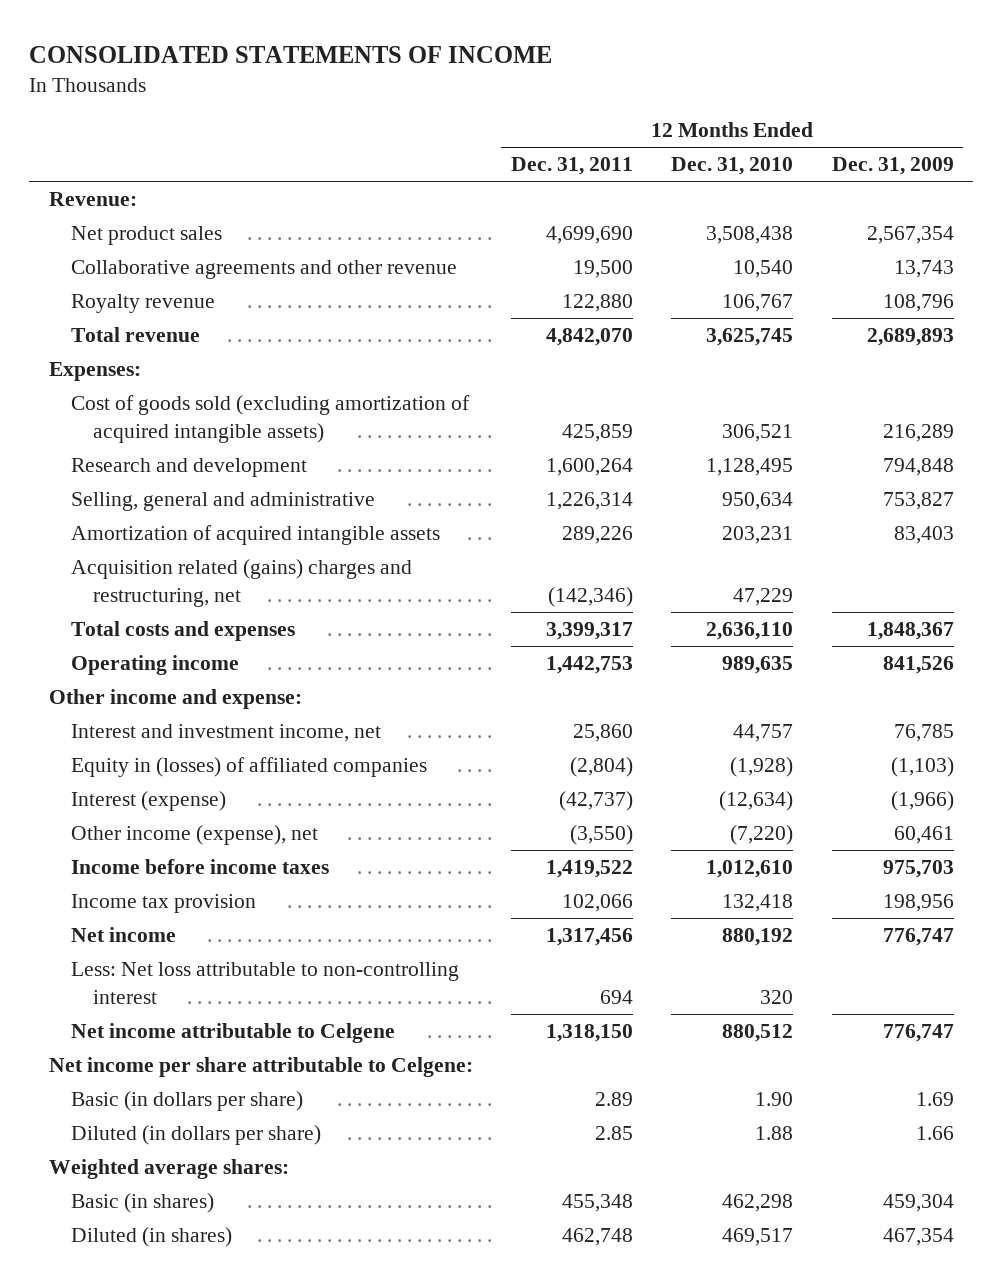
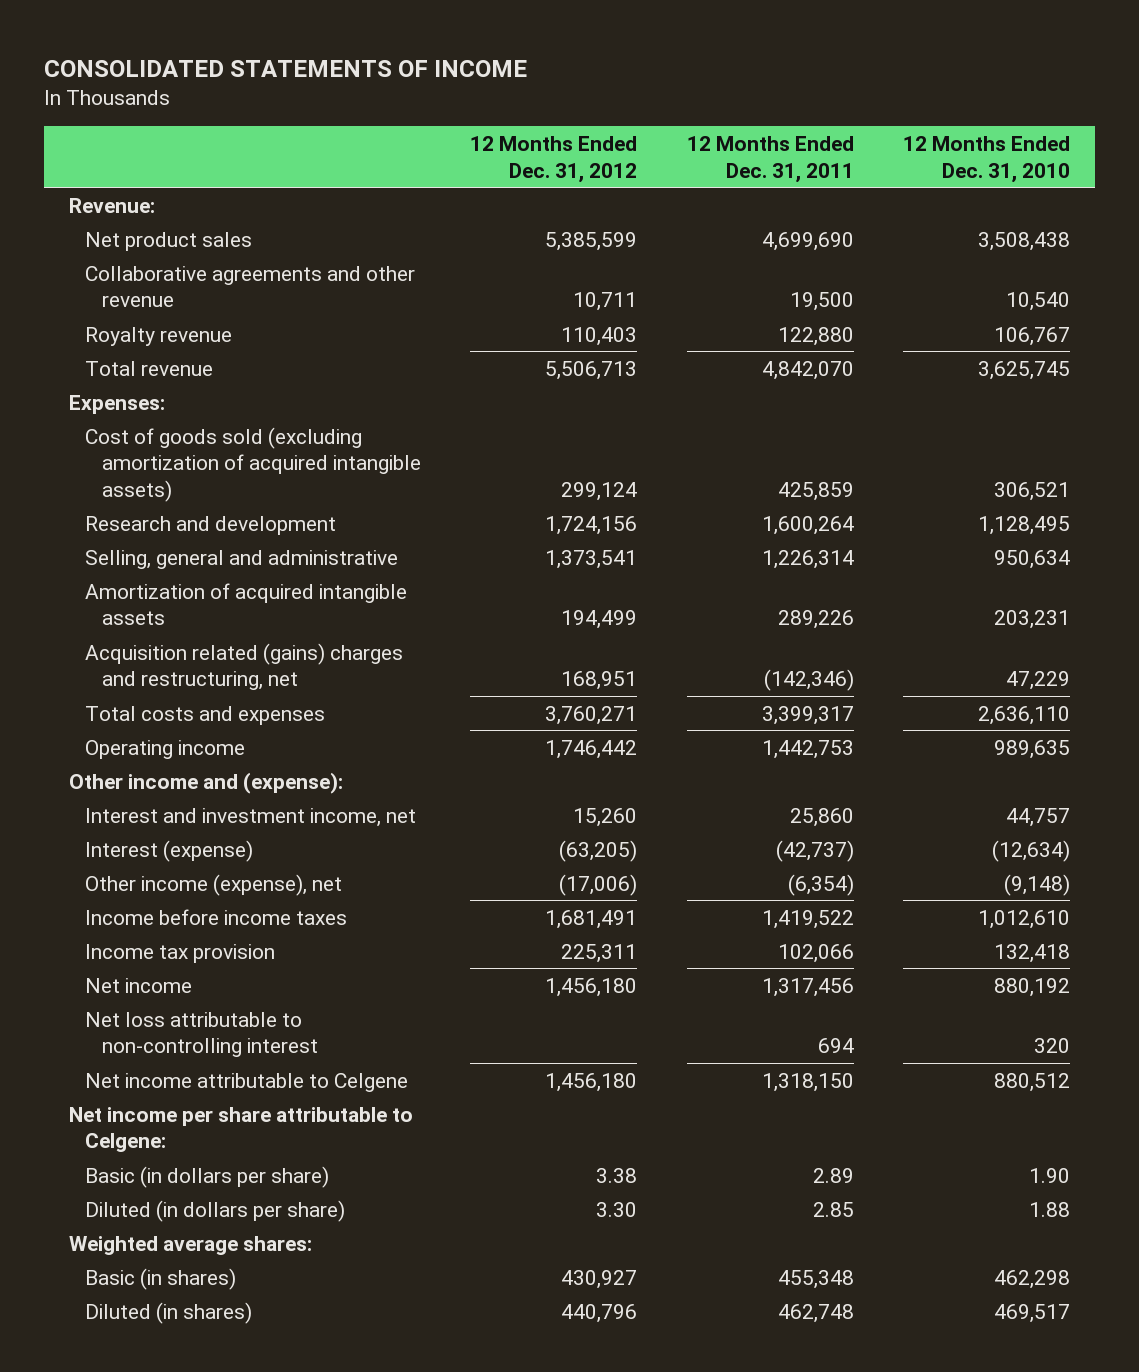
[831,157,954,176] Dec. 31, 2009 -> none
none -> [470,136,638,183] 12 Months Ended Dec. 31, 2012
[48,689,302,710] Other income and expense: -> [69,771,344,794] Other income and (expense):
[70,757,427,778] Equity in (losses) of affiliated companies -> none
[569,825,633,846] (3,550) -> [787,873,854,896] (6,354)
[730,825,794,846] (7,220) -> [1004,873,1071,896] (9,148)
[70,962,459,1004] Less: Net loss attributable to non-controlling interest -> [85,1011,318,1058] Net loss attributable to non-controlling interest

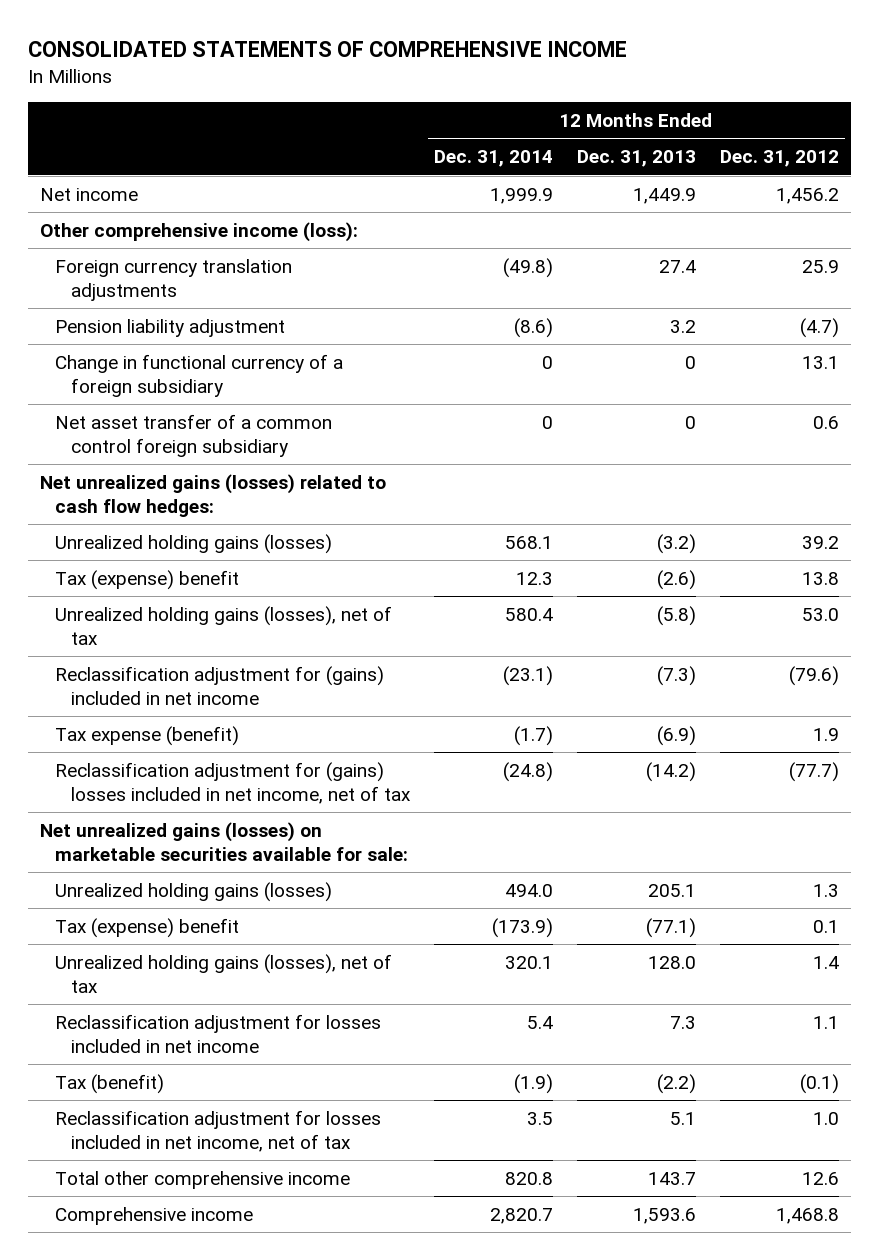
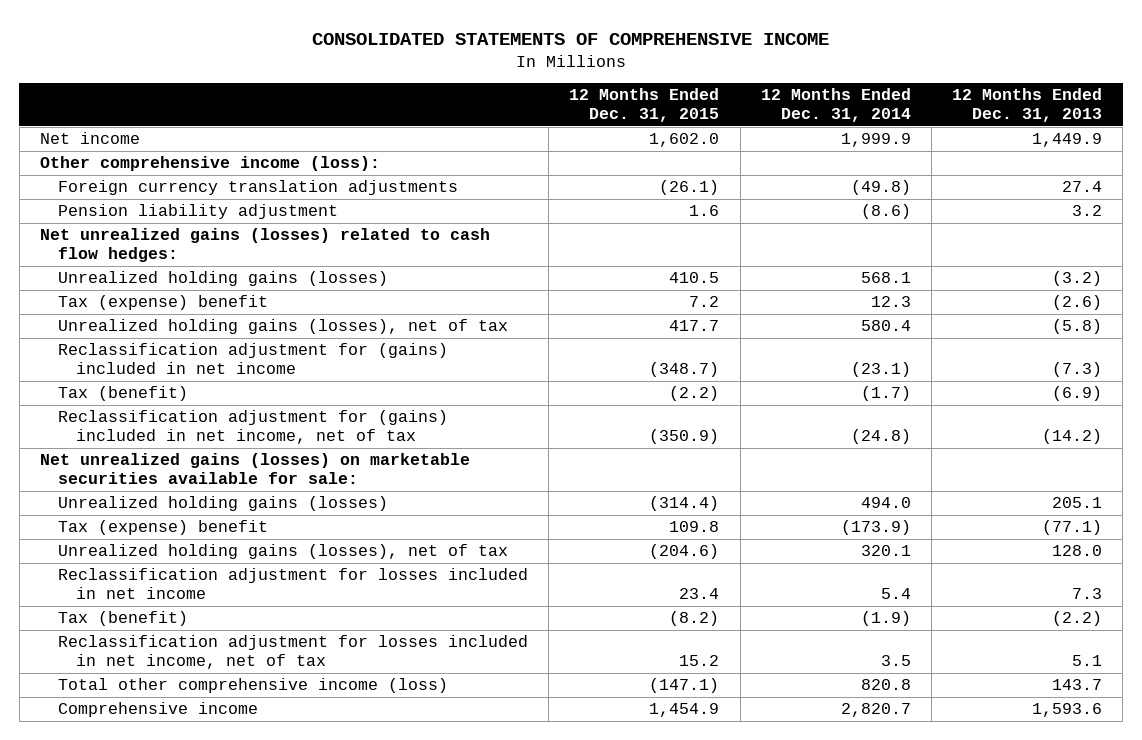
[719,150,839,168] Dec. 31, 2012 -> none
none -> [569,88,720,123] 12 Months Ended Dec. 31, 2015
[55,353,344,397] Change in functional currency of a foreign subsidiary -> none
[55,413,333,457] Net asset transfer of a common control foreign subsidiary -> none
[55,725,240,746] Tax expense (benefit) -> [58,386,189,402] Tax (benefit)
[55,761,411,804] Reclassification adjustment for (gains) losses included in net income, net of tax -> [58,410,449,445] Reclassification adjustment for (gains) included in net income, net of tax
[55,1170,351,1189] Total other comprehensive income -> [58,678,449,694] Total other comprehensive income (loss)

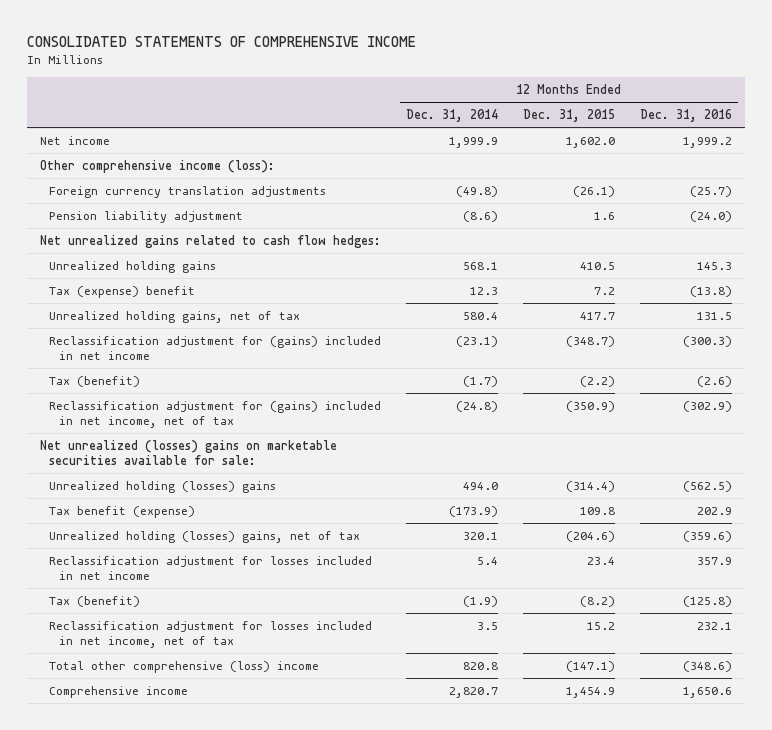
[952,88,1103,123] 12 Months Ended Dec. 31, 2013 -> none
none -> [640,109,733,123] Dec. 31, 2016
[39,228,490,263] Net unrealized gains (losses) related to cash flow hedges: -> [39,234,381,248] Net unrealized gains related to cash flow hedges:
[58,271,389,287] Unrealized holding gains (losses) -> [49,260,217,273] Unrealized holding gains
[58,319,509,335] Unrealized holding gains (losses), net of tax -> [49,310,301,323] Unrealized holding gains, net of tax
[39,453,470,485] Net unrealized gains (losses) on marketable securities available for sale: -> [39,439,337,466] Net unrealized (losses) gains on marketable securities available for sale:
[58,496,389,512] Unrealized holding gains (losses) -> [49,480,277,493] Unrealized holding (losses) gains
[58,520,269,536] Tax (expense) benefit -> [49,505,196,518] Tax benefit (expense)
[58,544,509,560] Unrealized holding gains (losses), net of tax -> [49,530,361,543] Unrealized holding (losses) gains, net of tax
[58,678,449,694] Total other comprehensive income (loss) -> [49,660,320,673] Total other comprehensive (loss) income

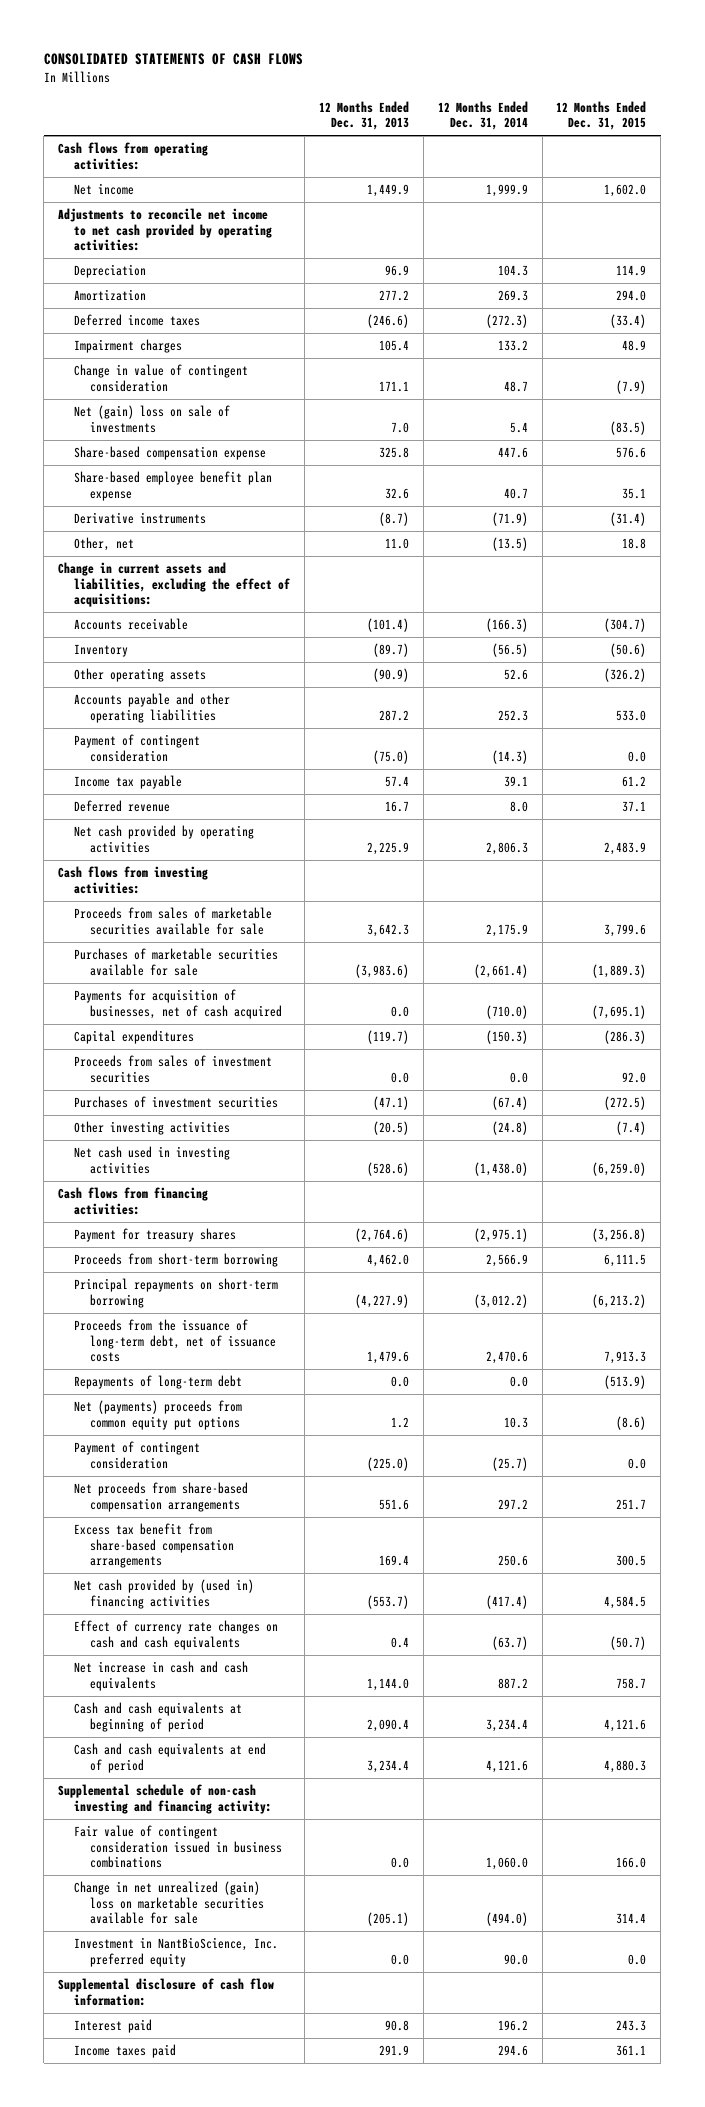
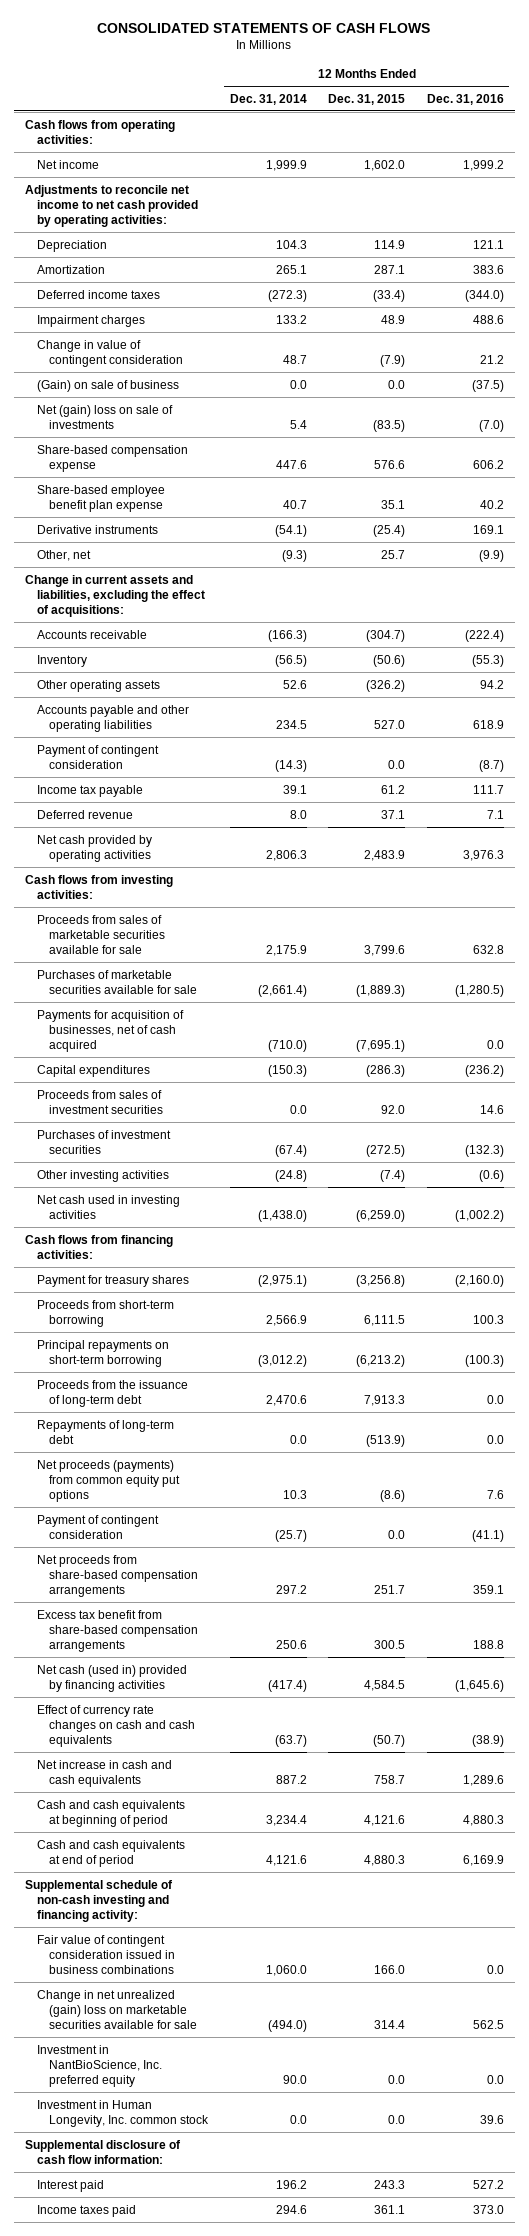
[318,100,409,131] 12 Months Ended Dec. 31, 2013 -> none
none -> [426,93,504,105] Dec. 31, 2016
[497,290,528,302] 269.3 -> [275,264,307,274] 265.1
[616,290,647,302] 294.0 -> [374,264,406,274] 287.1
none -> [37,379,180,392] (Gain) on sale of business
[491,512,528,527] (71.9) -> [274,524,307,537] (54.1)
[610,512,647,527] (31.4) -> [373,524,406,537] (25.4)
[491,537,528,552] (13.5) -> [281,549,307,562] (9.3)
[622,538,647,550] 18.8 -> [381,549,406,559] 25.7
[497,709,528,721] 252.3 -> [275,719,307,729] 234.5
[616,709,647,721] 533.0 -> [374,719,406,729] 527.0
[74,1319,277,1363] Proceeds from the issuance of long-term debt, net of issuance costs -> [37,1379,189,1407] Proceeds from the issuance of long-term debt
[74,1400,243,1430] Net (payments) proceeds from common equity put options -> [37,1459,181,1503] Net proceeds (payments) from common equity put options
[74,1579,255,1609] Net cash provided by (used in) financing activities -> [37,1664,188,1692] Net cash (used in) provided by financing activities
none -> [37,2099,210,2127] Investment in Human Longevity, Inc. common stock

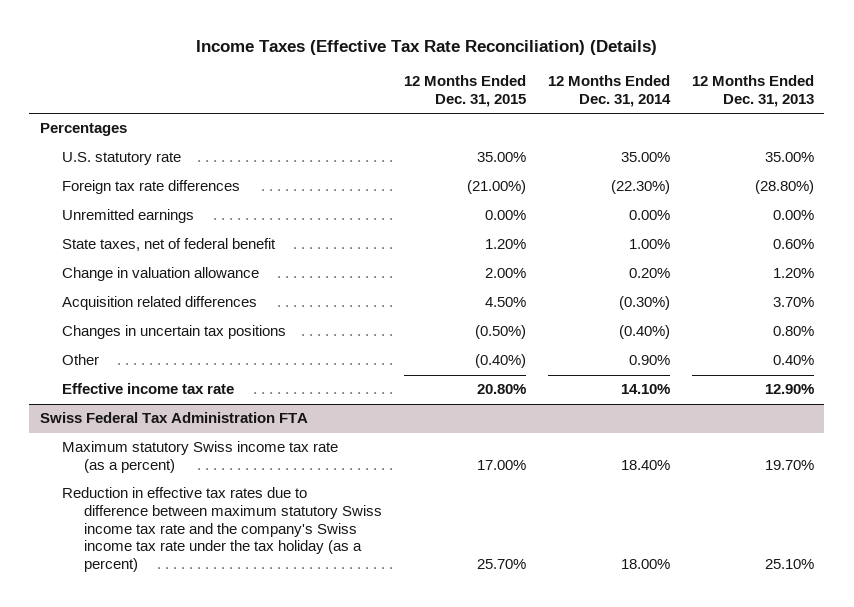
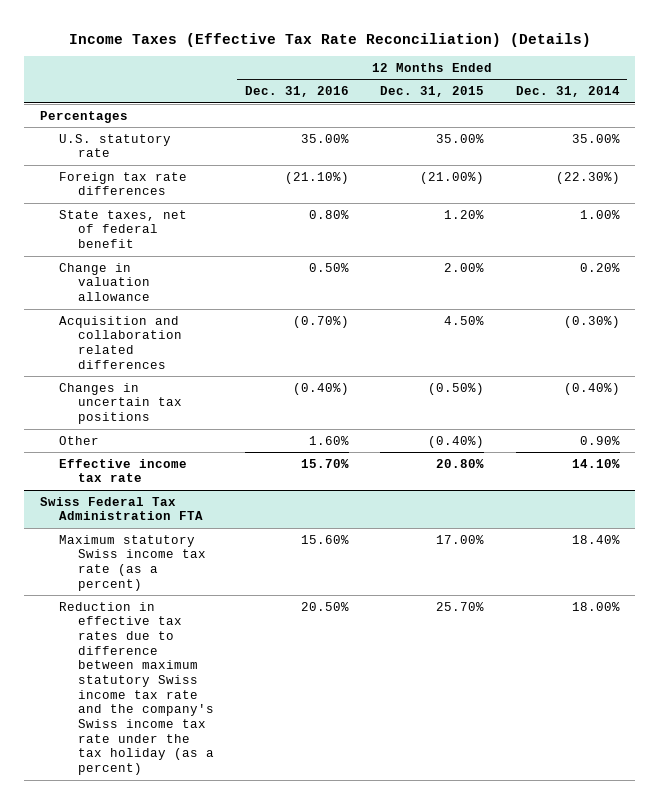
[691,75,814,108] 12 Months Ended Dec. 31, 2013 -> none
none -> [245,86,350,98] Dec. 31, 2016
[62,209,195,224] Unremitted earnings -> none
[62,296,258,311] Acquisition related differences -> [58,315,182,369] Acquisition and collaboration related differences

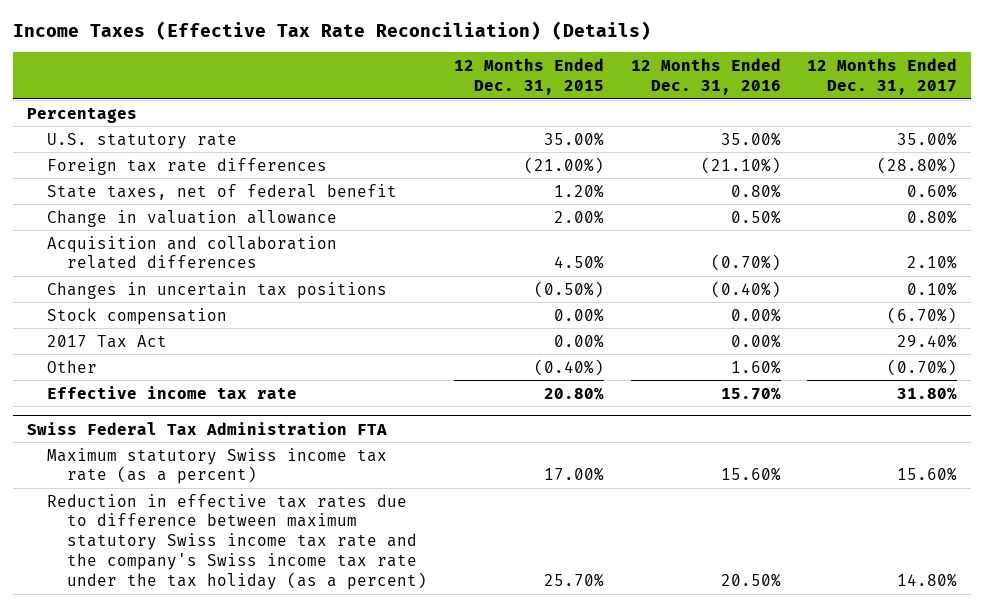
[515,86,620,98] Dec. 31, 2014 -> none
none -> [807,58,958,95] 12 Months Ended Dec. 31, 2017
none -> [46,307,227,325] Stock compensation
none -> [46,334,167,348] 2017 Tax Act

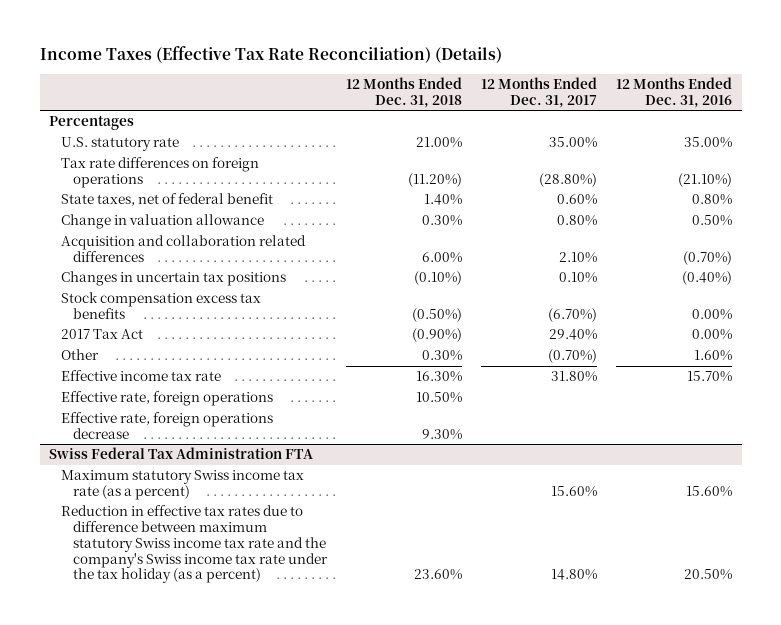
[453,58,604,95] 12 Months Ended Dec. 31, 2015 -> none
none -> [345,76,462,108] 12 Months Ended Dec. 31, 2018
[46,157,327,175] Foreign tax rate differences -> [60,157,259,188] Tax rate differences on foreign operations
[46,307,227,325] Stock compensation -> [60,292,261,319] Stock compensation excess tax benefits
none -> [60,391,273,407] Effective rate, foreign operations
none -> [60,412,273,439] Effective rate, foreign operations decrease

